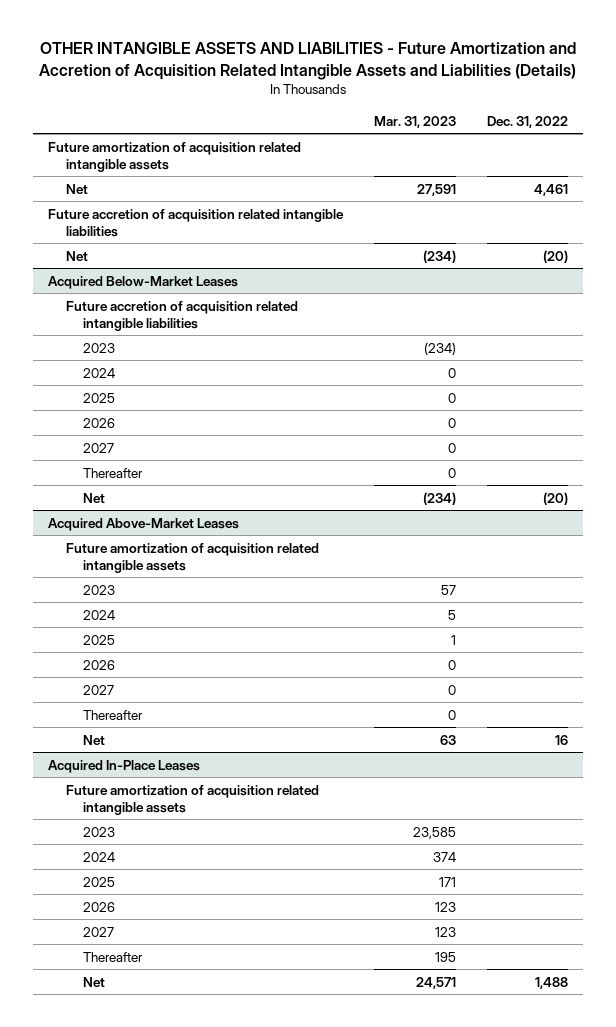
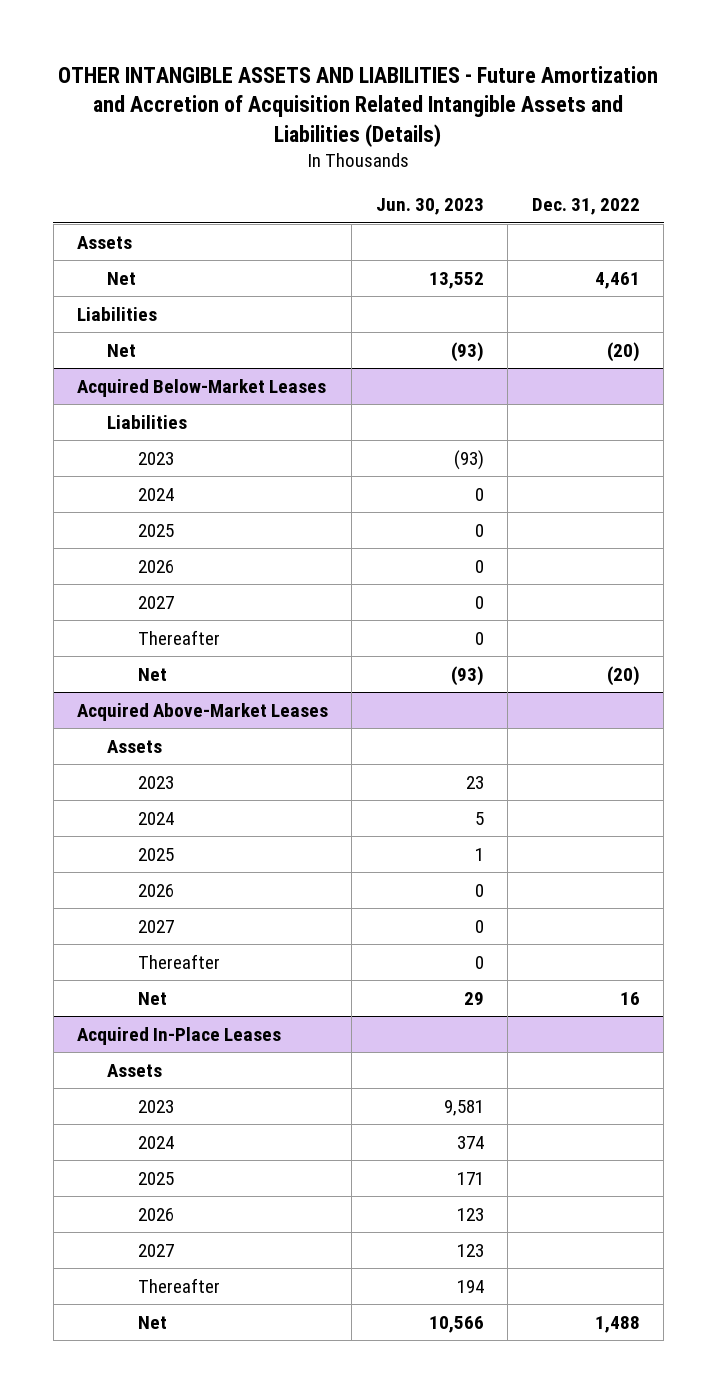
[373,115,456,128] Mar. 31, 2023 -> none
none -> [375,198,484,216] Jun. 30, 2023
[48,141,302,172] Future amortization of acquisition related intangible assets -> [77,235,133,249] Assets
[48,208,345,237] Future accretion of acquisition related intangible liabilities -> [77,306,158,321] Liabilities
[65,300,298,331] Future accretion of acquisition related intangible liabilities -> [107,414,188,429] Liabilities
[65,542,319,573] Future amortization of acquisition related intangible assets -> [107,739,163,753] Assets
[65,784,319,815] Future amortization of acquisition related intangible assets -> [107,1063,163,1077] Assets

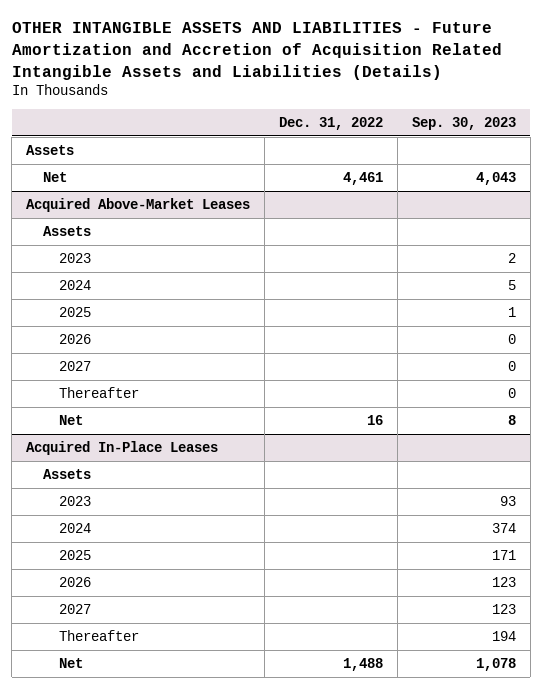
[375,198,484,216] Jun. 30, 2023 -> none
none -> [411,117,516,131] Sep. 30, 2023
[77,306,158,321] Liabilities -> none
[107,343,137,357] Net -> none
[77,378,327,397] Acquired Below-Market Leases -> none
[107,414,188,429] Liabilities -> none
[137,451,174,465] 2023 -> none
[137,487,174,501] 2024 -> none
[137,523,174,537] 2025 -> none
[137,559,174,573] 2026 -> none
[137,595,174,609] 2027 -> none
[137,629,220,645] Thereafter -> none
[137,667,167,681] Net -> none

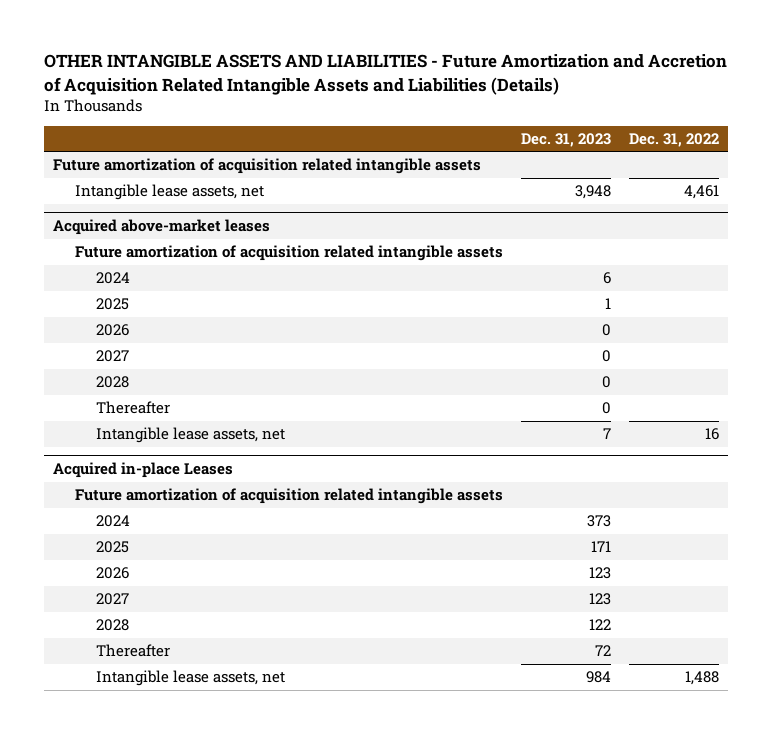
[411,117,516,131] Sep. 30, 2023 -> none
none -> [520,132,611,147] Dec. 31, 2023
[58,252,91,263] 2023 -> none
[26,144,75,155] Assets -> [53,158,482,175] Future amortization of acquisition related intangible assets
[42,171,67,182] Net -> [74,184,264,201] Intangible lease assets, net
[26,197,251,212] Acquired Above-Market Leases -> [53,219,271,236] Acquired above-market leases
[42,225,91,236] Assets -> [74,245,503,262] Future amortization of acquisition related intangible assets
none -> [96,376,130,389] 2028
[58,495,91,506] 2023 -> none
[58,414,83,425] Net -> [96,427,286,444] Intangible lease assets, net
[26,440,219,455] Acquired In-Place Leases -> [53,462,234,479] Acquired in-place Leases
[42,468,91,479] Assets -> [74,488,503,505] Future amortization of acquisition related intangible assets
none -> [96,619,130,632] 2028
[58,657,83,668] Net -> [96,670,286,687] Intangible lease assets, net

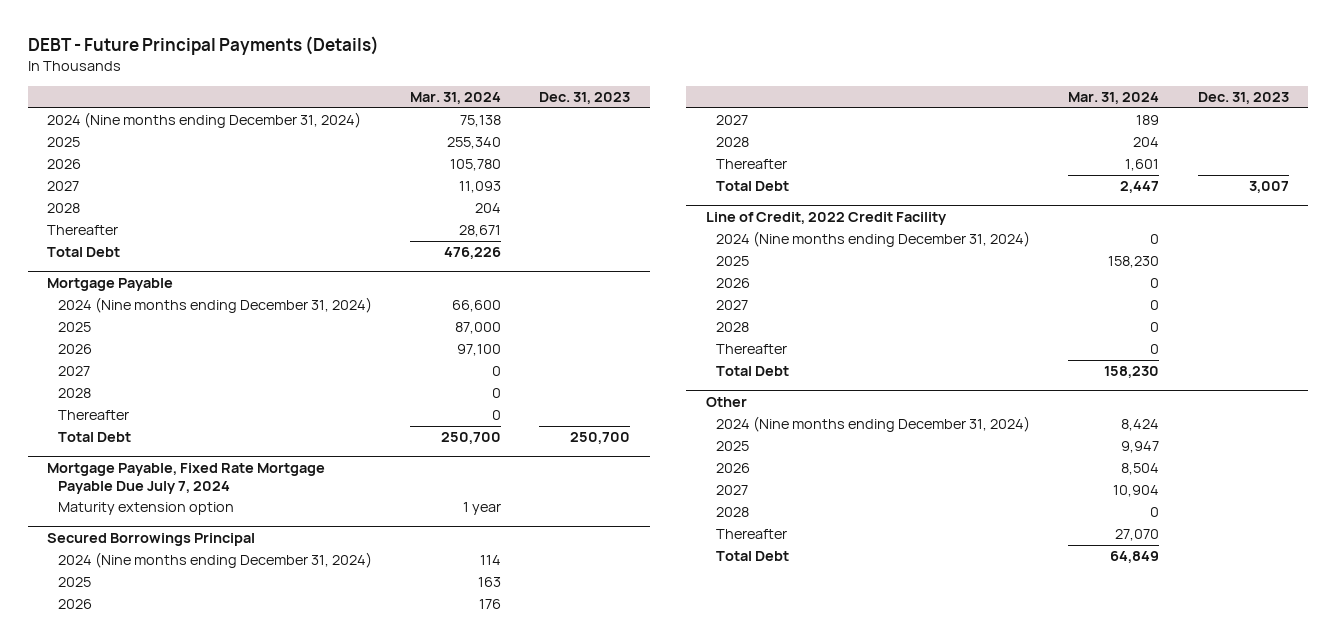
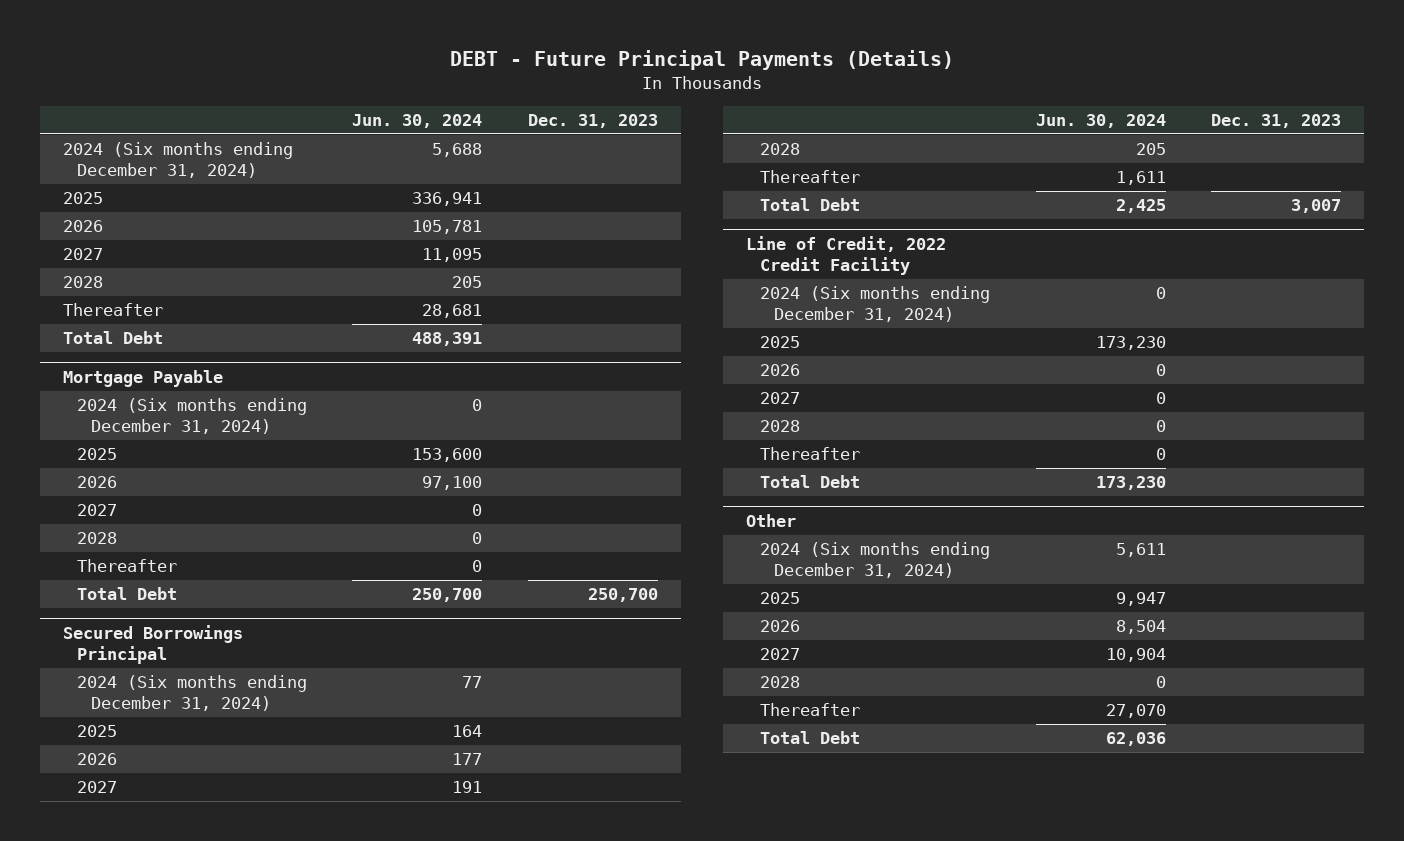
[410,92,502,105] Mar. 31, 2024 -> none
none -> [352,113,483,128] Jun. 30, 2024
[47,112,362,129] 2024 (Nine months ending December 31, 2024) -> [62,142,293,179] 2024 (Six months ending December 31, 2024)
[57,297,372,314] 2024 (Nine months ending December 31, 2024) -> [76,398,307,435] 2024 (Six months ending December 31, 2024)
[47,463,326,494] Mortgage Payable, Fixed Rate Mortgage Payable Due July 7, 2024 -> none
[57,502,234,516] Maturity extension option -> none
[57,552,372,569] 2024 (Nine months ending December 31, 2024) -> [76,675,307,712] 2024 (Six months ending December 31, 2024)
[715,231,1030,248] 2024 (Nine months ending December 31, 2024) -> [760,286,991,323] 2024 (Six months ending December 31, 2024)
[715,416,1030,433] 2024 (Nine months ending December 31, 2024) -> [760,542,991,579] 2024 (Six months ending December 31, 2024)

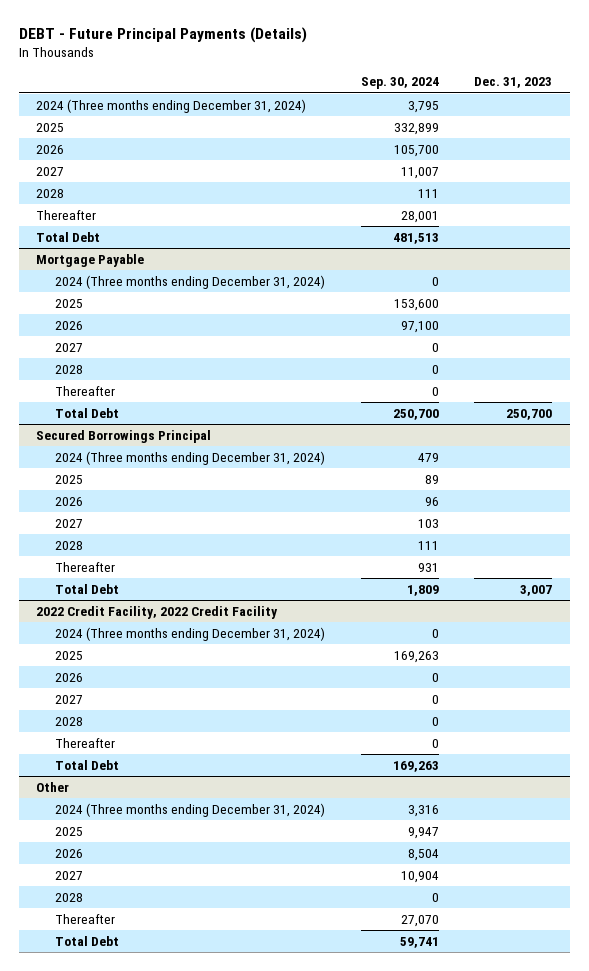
[352,113,483,128] Jun. 30, 2024 -> none
none -> [360,77,439,90] Sep. 30, 2024
[62,142,293,179] 2024 (Six months ending December 31, 2024) -> [36,98,307,113] 2024 (Three months ending December 31, 2024)
[76,398,307,435] 2024 (Six months ending December 31, 2024) -> [55,274,326,289] 2024 (Three months ending December 31, 2024)
[76,675,307,712] 2024 (Six months ending December 31, 2024) -> [55,450,326,465] 2024 (Three months ending December 31, 2024)
[745,235,946,276] Line of Credit, 2022 Credit Facility -> [36,605,279,619] 2022 Credit Facility, 2022 Credit Facility
[760,286,991,323] 2024 (Six months ending December 31, 2024) -> [55,626,326,641] 2024 (Three months ending December 31, 2024)
[760,542,991,579] 2024 (Six months ending December 31, 2024) -> [55,802,326,817] 2024 (Three months ending December 31, 2024)

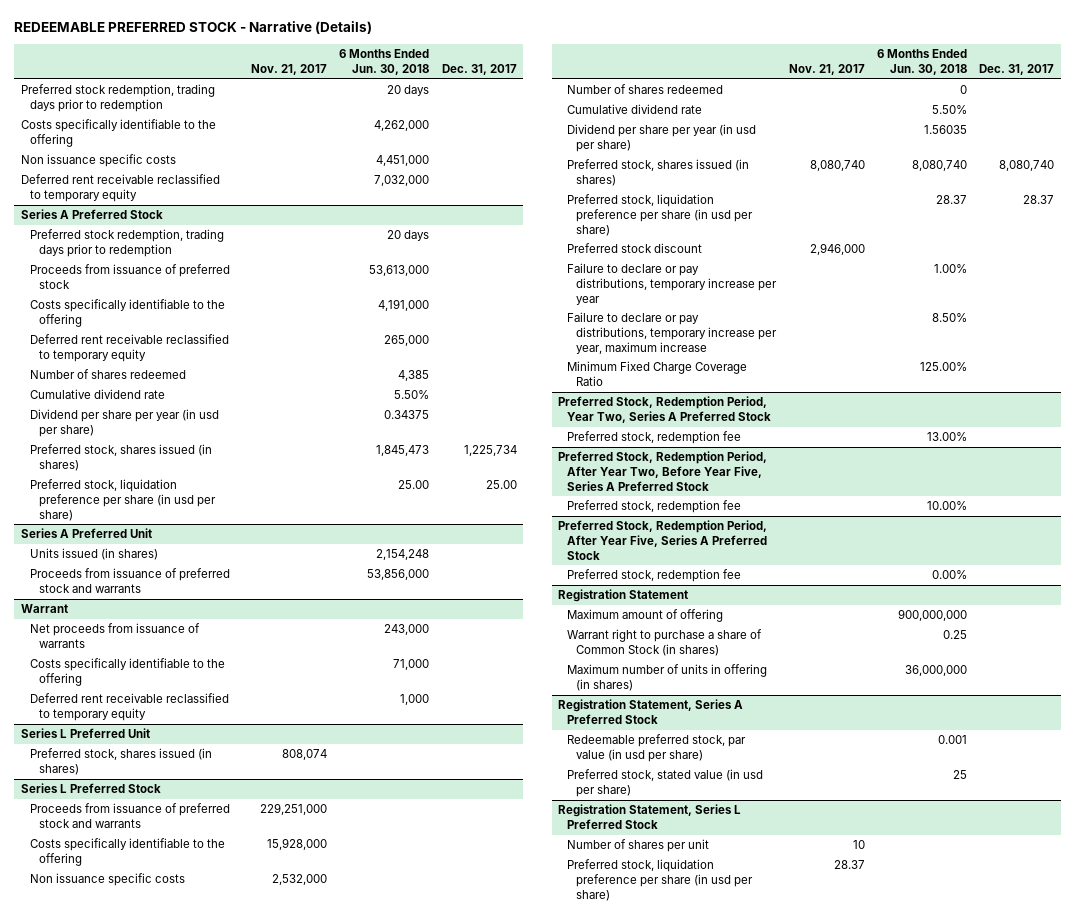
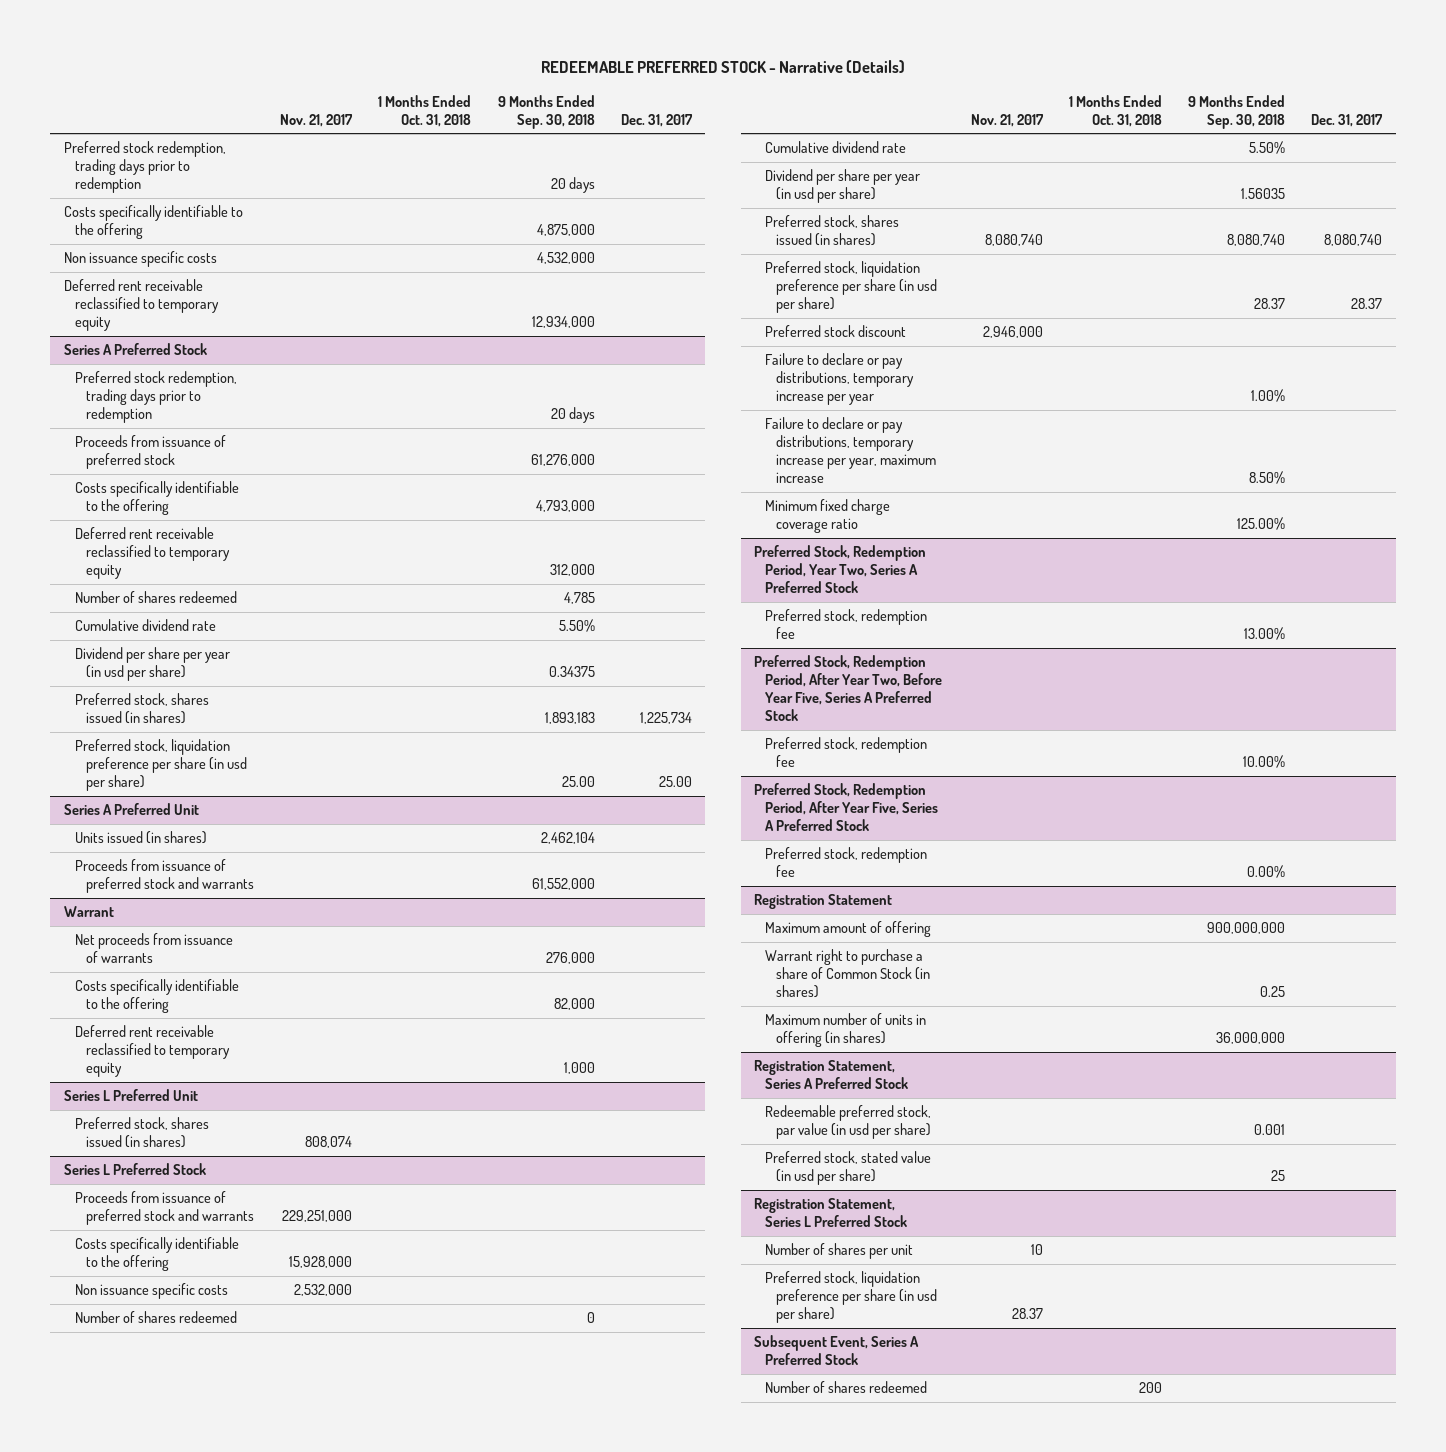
[339,49,430,76] 6 Months Ended Jun. 30, 2018 -> none
none -> [378,94,472,127] 1 Months Ended Oct. 31, 2018
none -> [497,94,595,129] 9 Months Ended Sep. 30, 2018
[567,361,748,386] Minimum Fixed Charge Coverage Ratio -> [765,499,891,534] Minimum fixed charge coverage ratio
none -> [754,1335,920,1366] Subsequent Event, Series A Preferred Stock
none -> [765,1381,928,1394] Number of shares redeemed

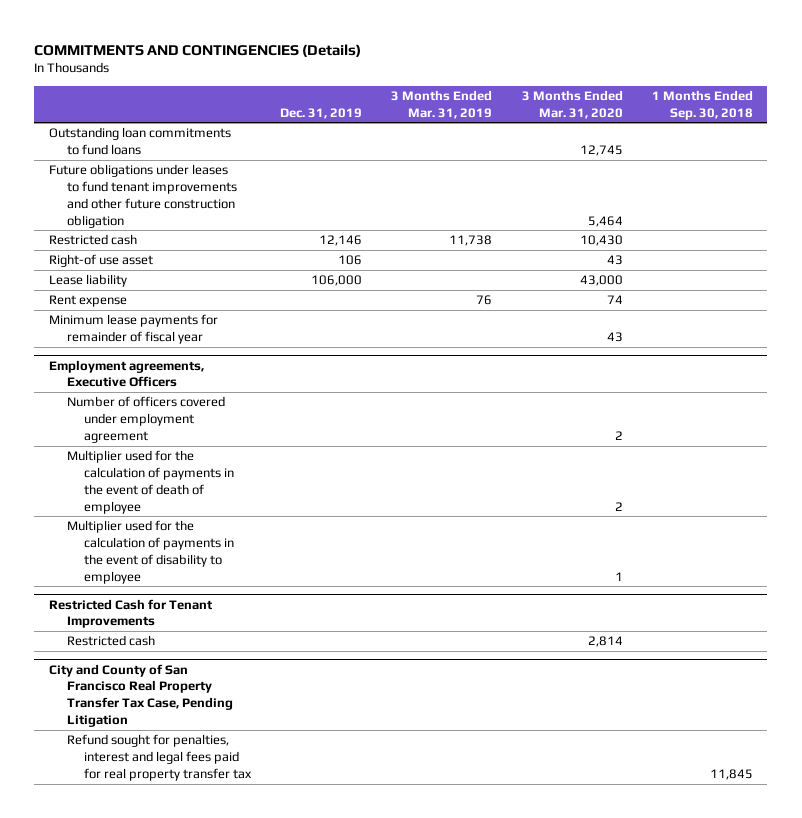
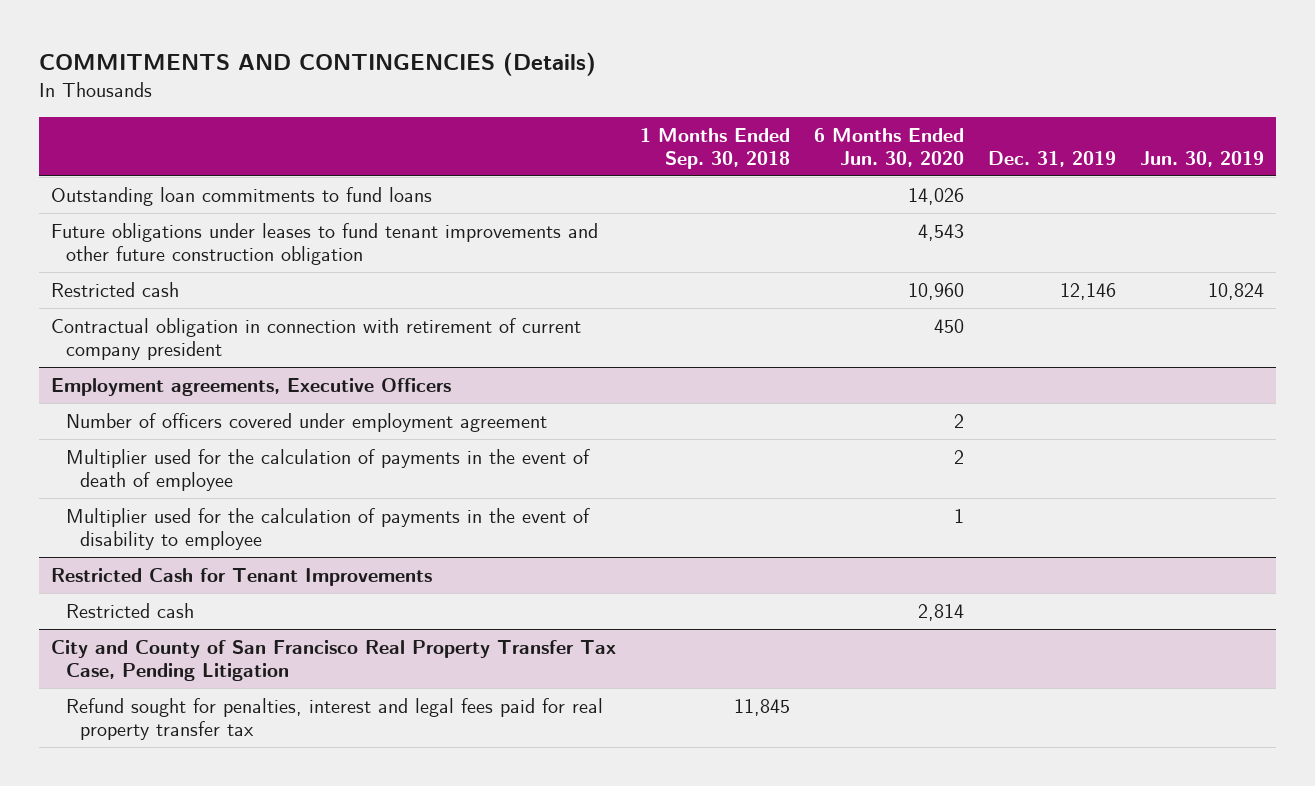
[391,89,493,119] 3 Months Ended Mar. 31, 2019 -> none
[521,89,623,119] 3 Months Ended Mar. 31, 2020 -> none
none -> [814,127,965,167] 6 Months Ended Jun. 30, 2020
none -> [1140,150,1265,167] Jun. 30, 2019
[48,254,153,268] Right-of use asset -> none
[48,274,127,288] Lease liability -> none
[48,295,127,308] Rent expense -> none
[48,314,218,345] Minimum lease payments for remainder of fiscal year -> none
none -> [51,317,582,361] Contractual obligation in connection with retirement of current company president

